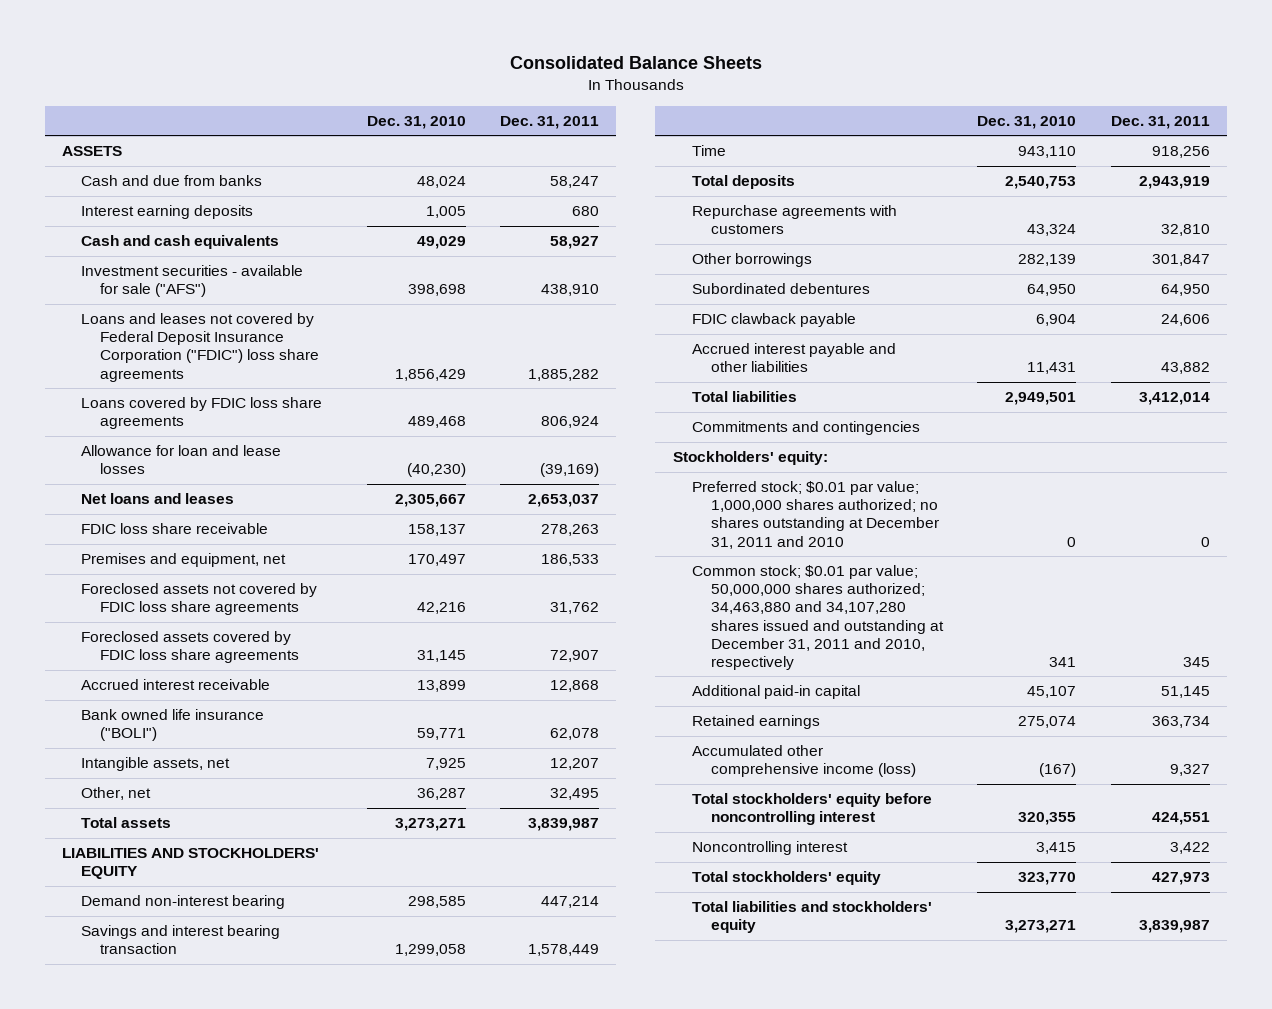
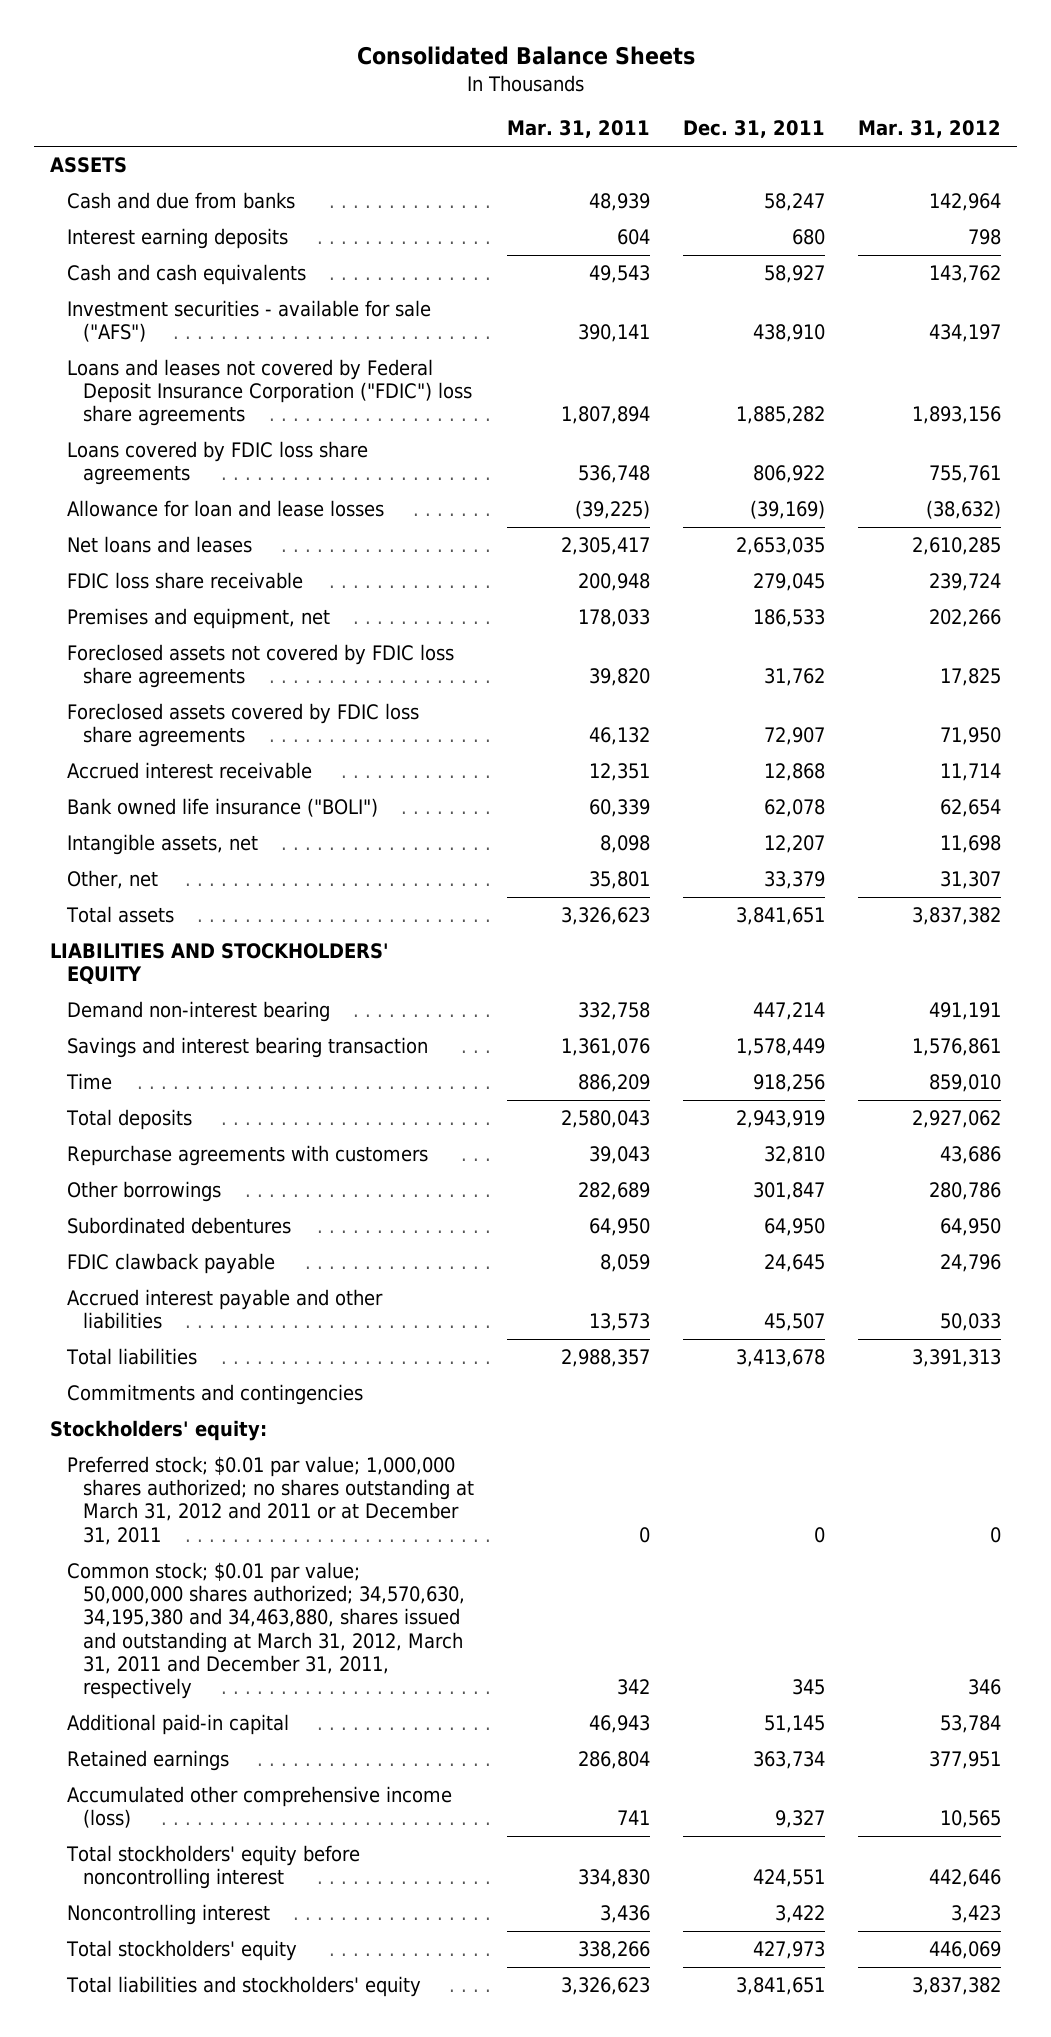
[366,115,466,129] Dec. 31, 2010 -> none
none -> [506,120,650,139] Mar. 31, 2011
none -> [857,120,1001,139] Mar. 31, 2012
[541,416,600,429] 806,924 -> [752,465,825,484] 806,922
[528,494,600,508] 2,653,037 -> [735,537,825,556] 2,653,035
[541,524,600,537] 278,263 -> [752,573,825,592] 279,045
[550,788,600,801] 32,495 -> [763,871,825,890] 33,379
[528,818,600,832] 3,839,987 -> [735,907,825,926] 3,841,651
[1160,314,1210,327] 24,606 -> [763,1254,825,1273] 24,645
[1160,362,1210,375] 43,882 -> [763,1313,825,1332] 45,507
[1138,392,1210,406] 3,412,014 -> [735,1349,825,1368] 3,413,678
[691,481,939,549] Preferred stock; $0.01 par value; 1,000,000 shares authorized; no shares outstanding at December 31, 2011 and 2010 -> [66,1456,475,1545] Preferred stock; $0.01 par value; 1,000,000 shares authorized; no shares outstanding at March 31, 2012 and 2011 or at December 31, 2011
[691,565,944,670] Common stock; $0.01 par value; 50,000,000 shares authorized; 34,463,880 and 34,107,280 shares issued and outstanding at December 31, 2011 and 2010, respectively -> [66,1562,466,1699] Common stock; $0.01 par value; 50,000,000 shares authorized; 34,570,630, 34,195,380 and 34,463,880, shares issued and outstanding at March 31, 2012, March 31, 2011 and December 31, 2011, respectively
[1138,920,1210,934] 3,839,987 -> [735,1977,825,1996] 3,841,651

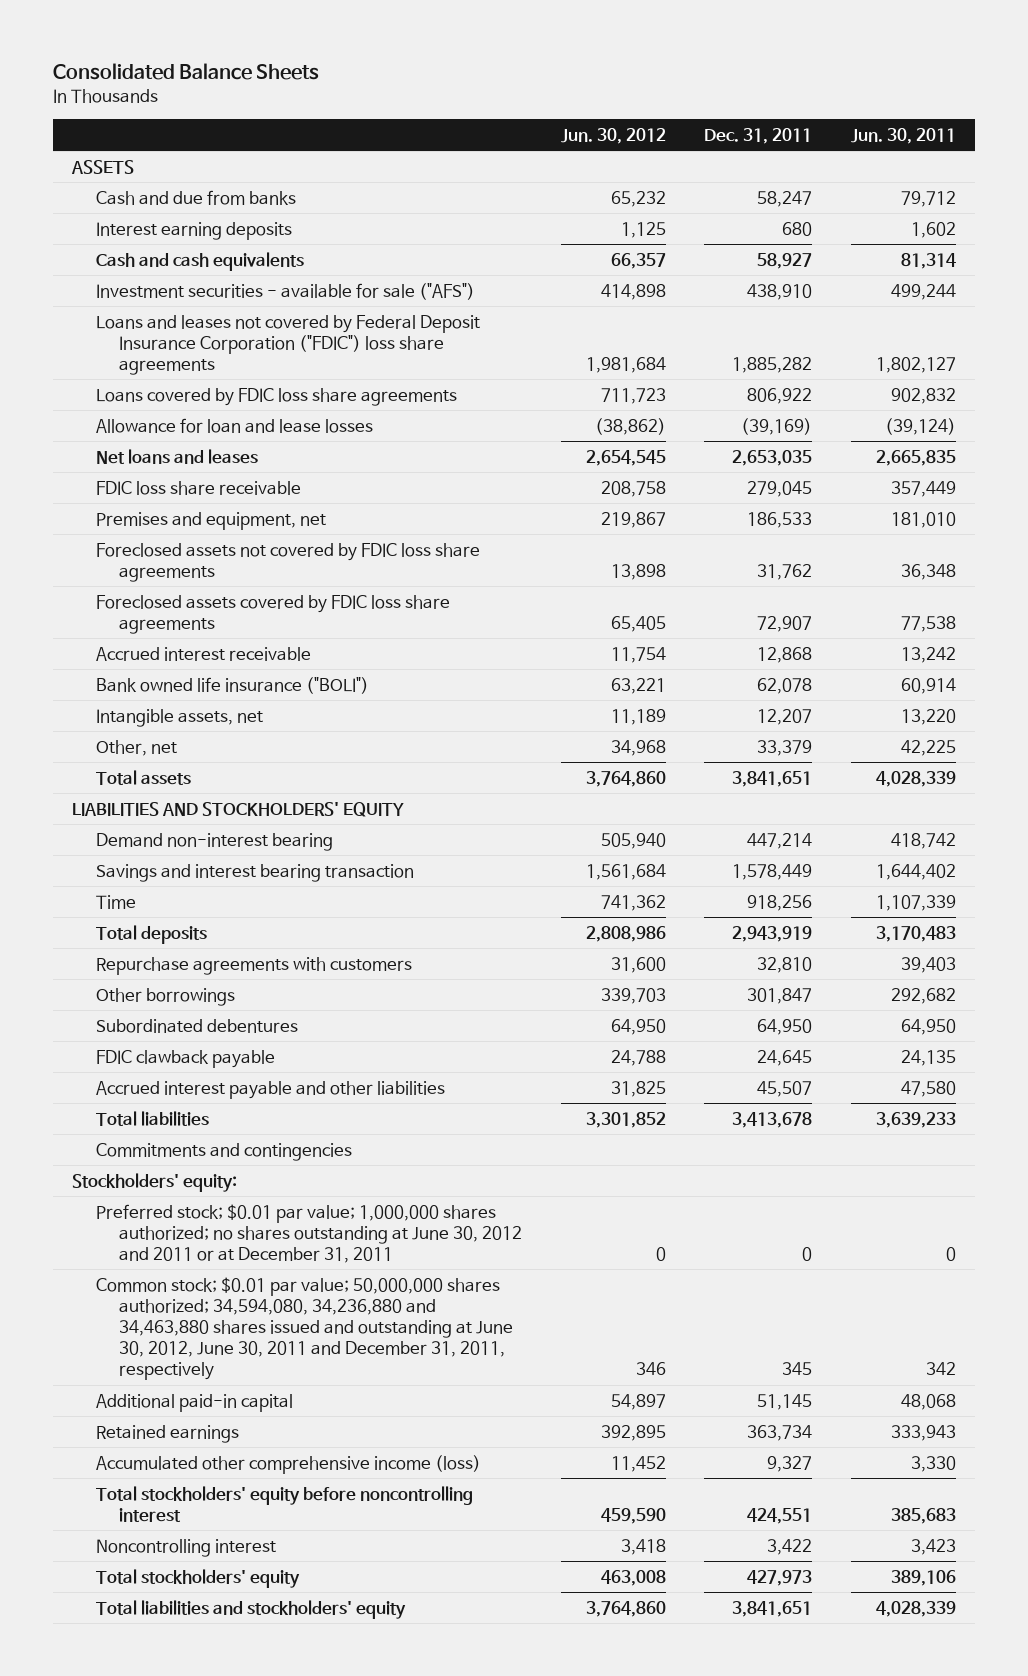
[506,120,650,139] Mar. 31, 2011 -> none
[857,120,1001,139] Mar. 31, 2012 -> none
none -> [560,127,666,144] Jun. 30, 2012
none -> [850,127,956,144] Jun. 30, 2011
[66,1456,475,1545] Preferred stock; $0.01 par value; 1,000,000 shares authorized; no shares outstanding at March 31, 2012 and 2011 or at December 31, 2011 -> [95,1203,523,1263] Preferred stock; $0.01 par value; 1,000,000 shares authorized; no shares outstanding at June 30, 2012 and 2011 or at December 31, 2011
[66,1562,466,1699] Common stock; $0.01 par value; 50,000,000 shares authorized; 34,570,630, 34,195,380 and 34,463,880, shares issued and outstanding at March 31, 2012, March 31, 2011 and December 31, 2011, respectively -> [95,1276,514,1381] Common stock; $0.01 par value; 50,000,000 shares authorized; 34,594,080, 34,236,880 and 34,463,880 shares issued and outstanding at June 30, 2012, June 30, 2011 and December 31, 2011, respectively

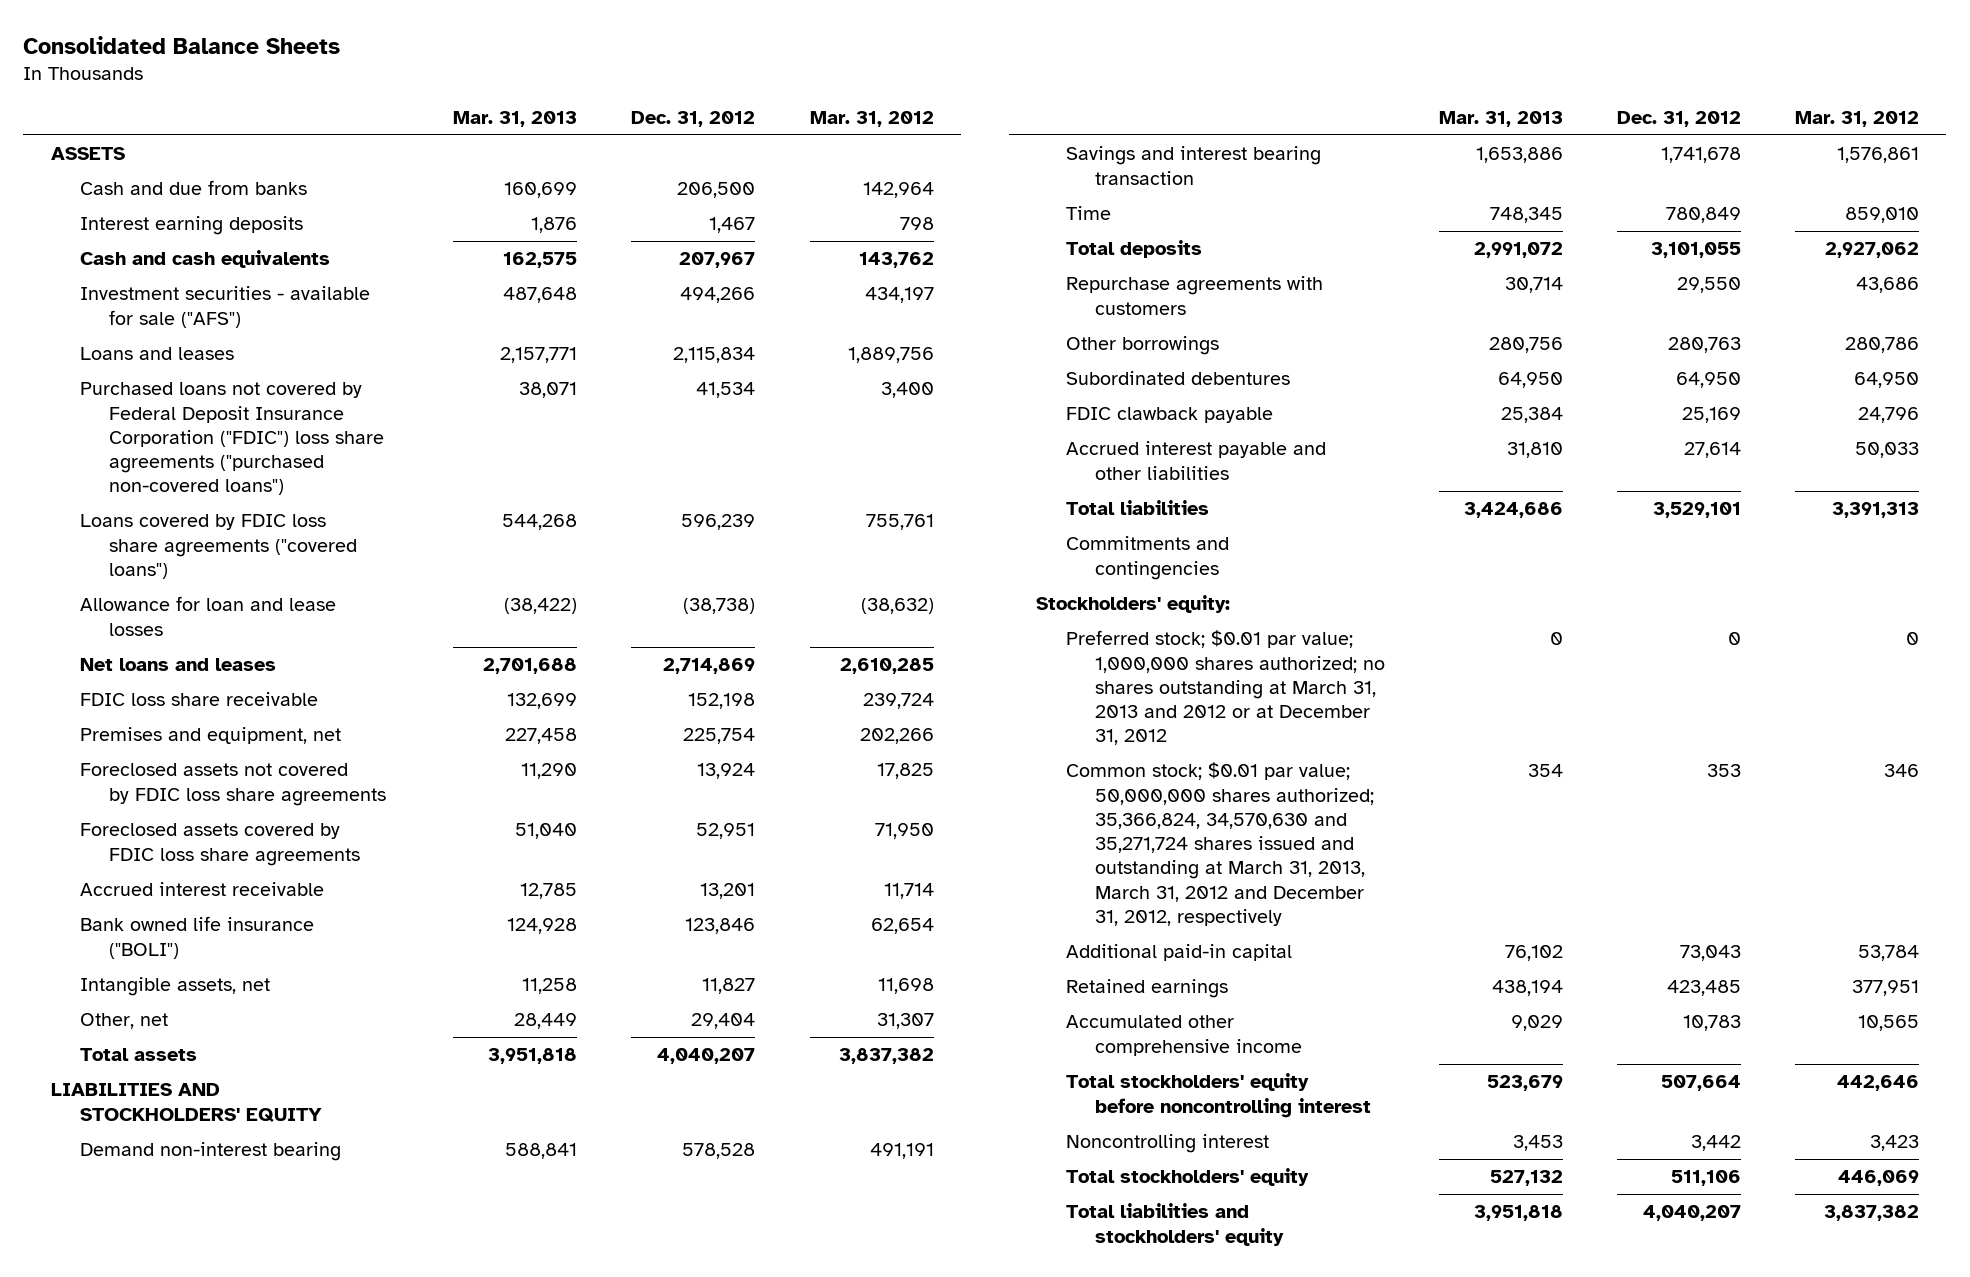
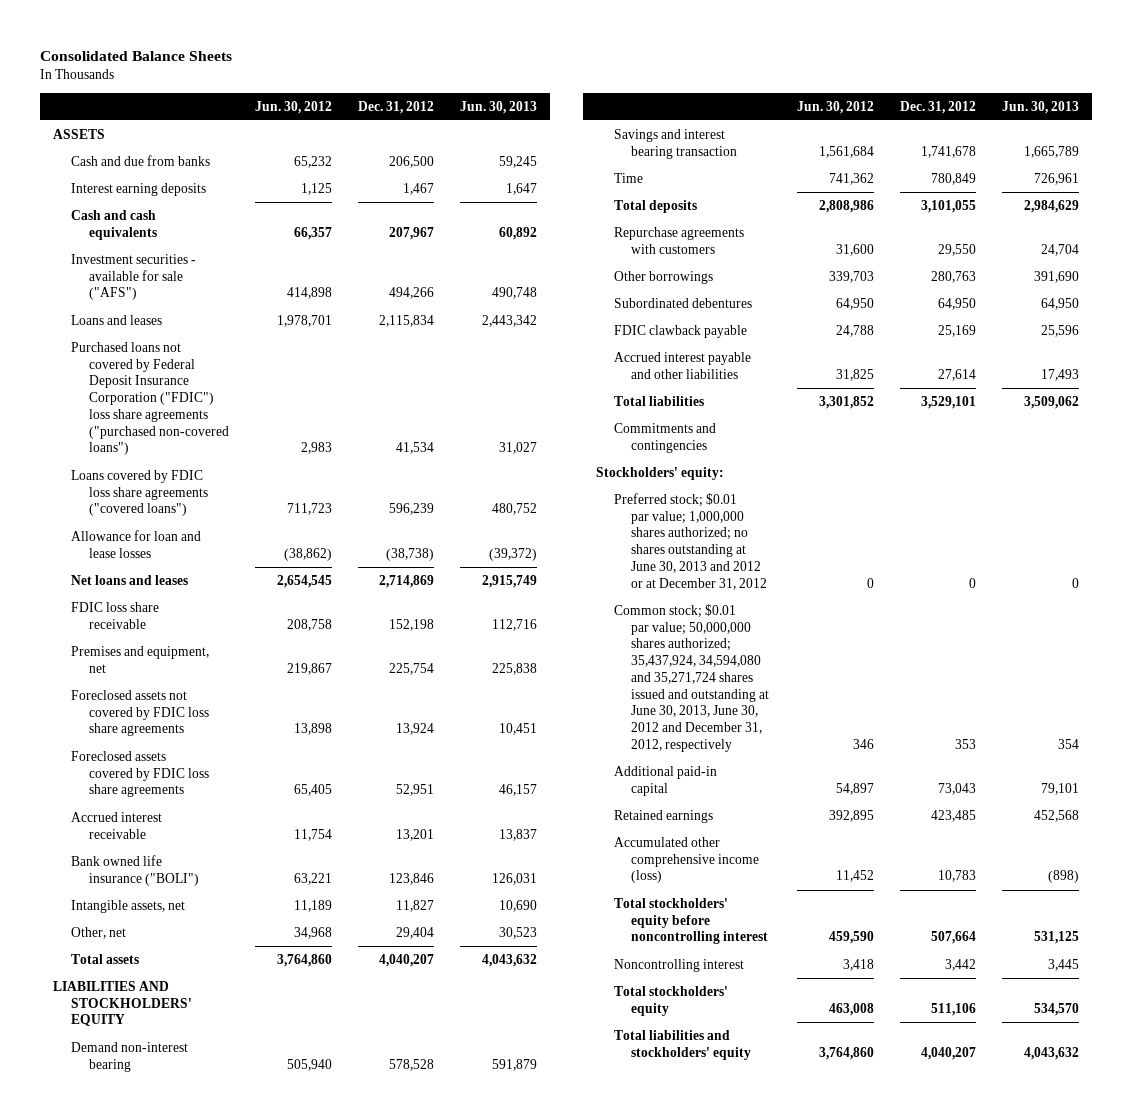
[453,110,578,127] Mar. 31, 2013 -> none
[809,110,934,127] Mar. 31, 2012 -> none
none -> [254,100,332,114] Jun. 30, 2012
none -> [459,100,537,114] Jun. 30, 2013
[1065,630,1385,746] Preferred stock; $0.01 par value; 1,000,000 shares authorized; no shares outstanding at March 31, 2013 and 2012 or at December 31, 2012 -> [613,492,768,590] Preferred stock; $0.01 par value; 1,000,000 shares authorized; no shares outstanding at June 30, 2013 and 2012 or at December 31, 2012
[1065,762,1374,926] Common stock; $0.01 par value; 50,000,000 shares authorized; 35,366,824, 34,570,630 and 35,271,724 shares issued and outstanding at March 31, 2013, March 31, 2012 and December 31, 2012, respectively -> [613,603,770,752] Common stock; $0.01 par value; 50,000,000 shares authorized; 35,437,924, 34,594,080 and 35,271,724 shares issued and outstanding at June 30, 2013, June 30, 2012 and December 31, 2012, respectively
[1065,1015,1302,1056] Accumulated other comprehensive income -> [613,836,760,884] Accumulated other comprehensive income (loss)

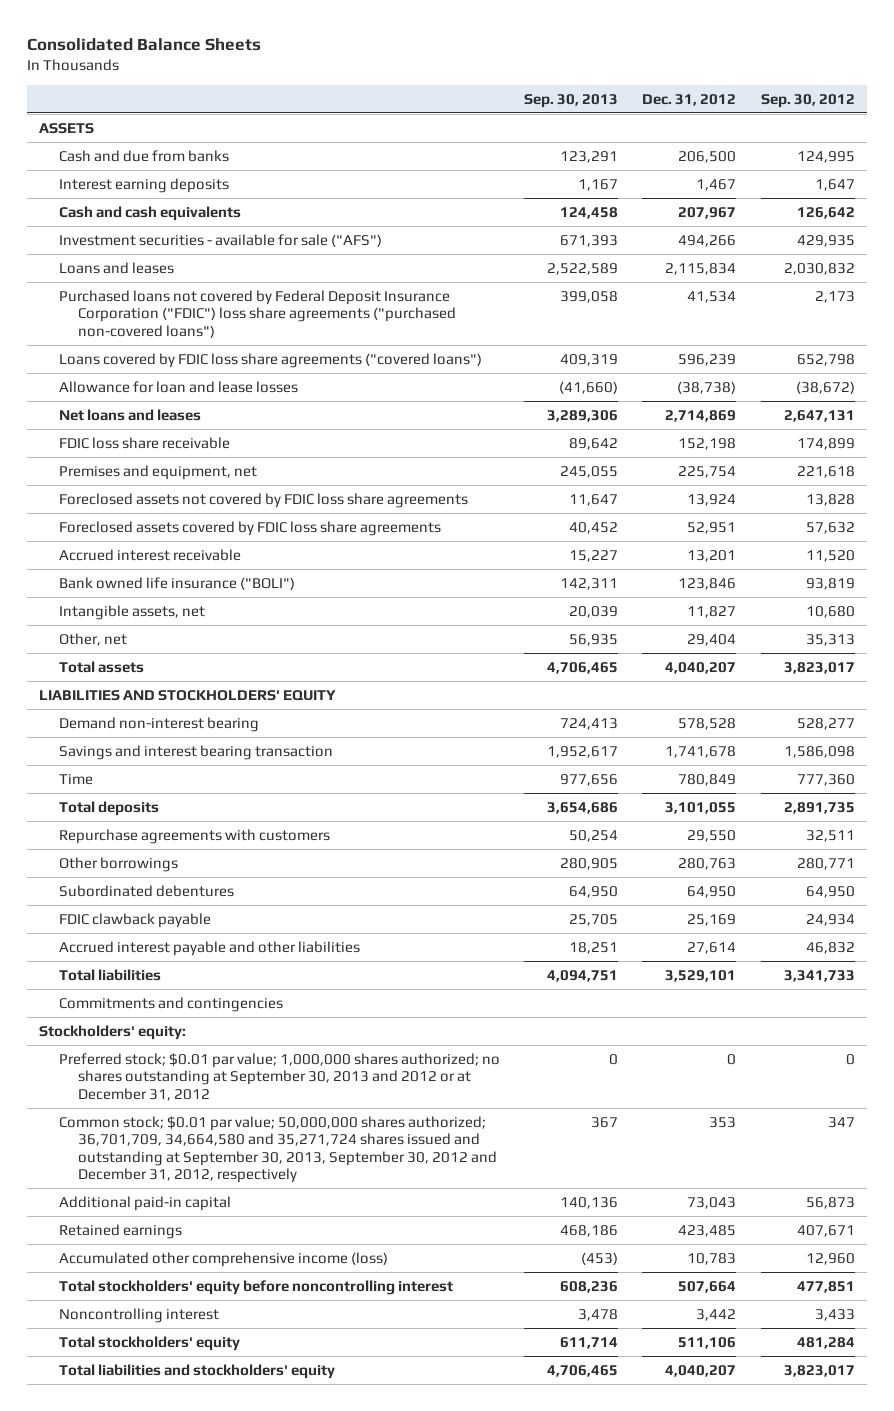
[254,100,332,114] Jun. 30, 2012 -> none
[459,100,537,114] Jun. 30, 2013 -> none
none -> [523,93,618,108] Sep. 30, 2013
none -> [760,93,855,108] Sep. 30, 2012
[613,492,768,590] Preferred stock; $0.01 par value; 1,000,000 shares authorized; no shares outstanding at June 30, 2013 and 2012 or at December 31, 2012 -> [58,1052,500,1101] Preferred stock; $0.01 par value; 1,000,000 shares authorized; no shares outstanding at September 30, 2013 and 2012 or at December 31, 2012
[613,603,770,752] Common stock; $0.01 par value; 50,000,000 shares authorized; 35,437,924, 34,594,080 and 35,271,724 shares issued and outstanding at June 30, 2013, June 30, 2012 and December 31, 2012, respectively -> [58,1115,497,1184] Common stock; $0.01 par value; 50,000,000 shares authorized; 36,701,709, 34,664,580 and 35,271,724 shares issued and outstanding at September 30, 2013, September 30, 2012 and December 31, 2012, respectively

